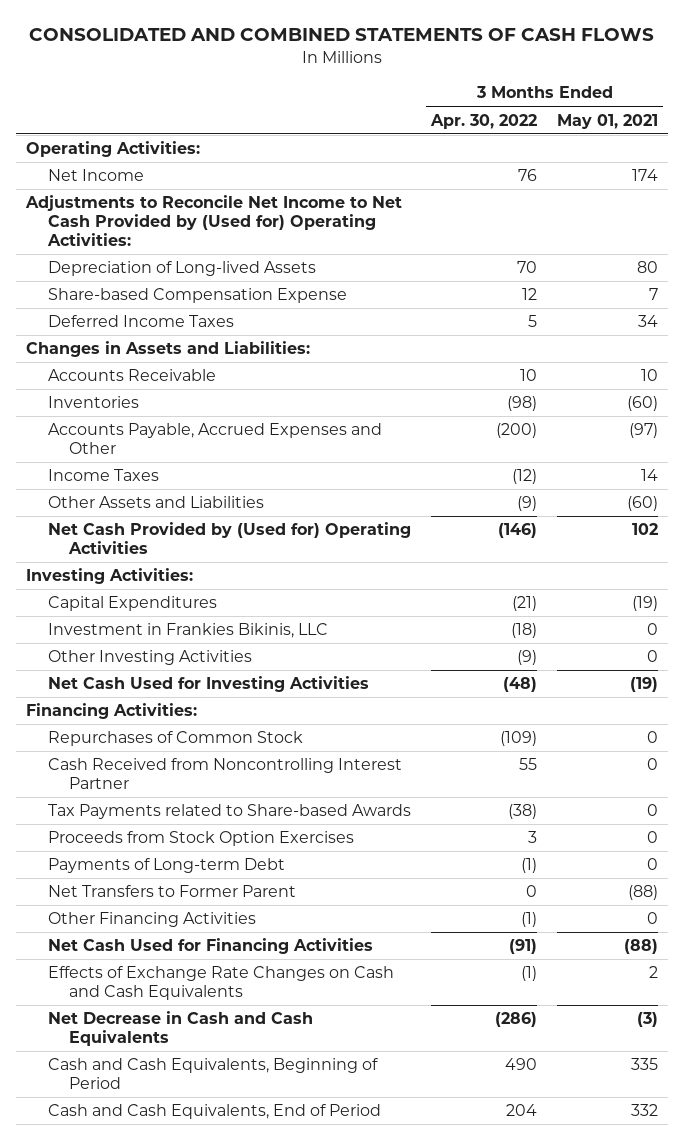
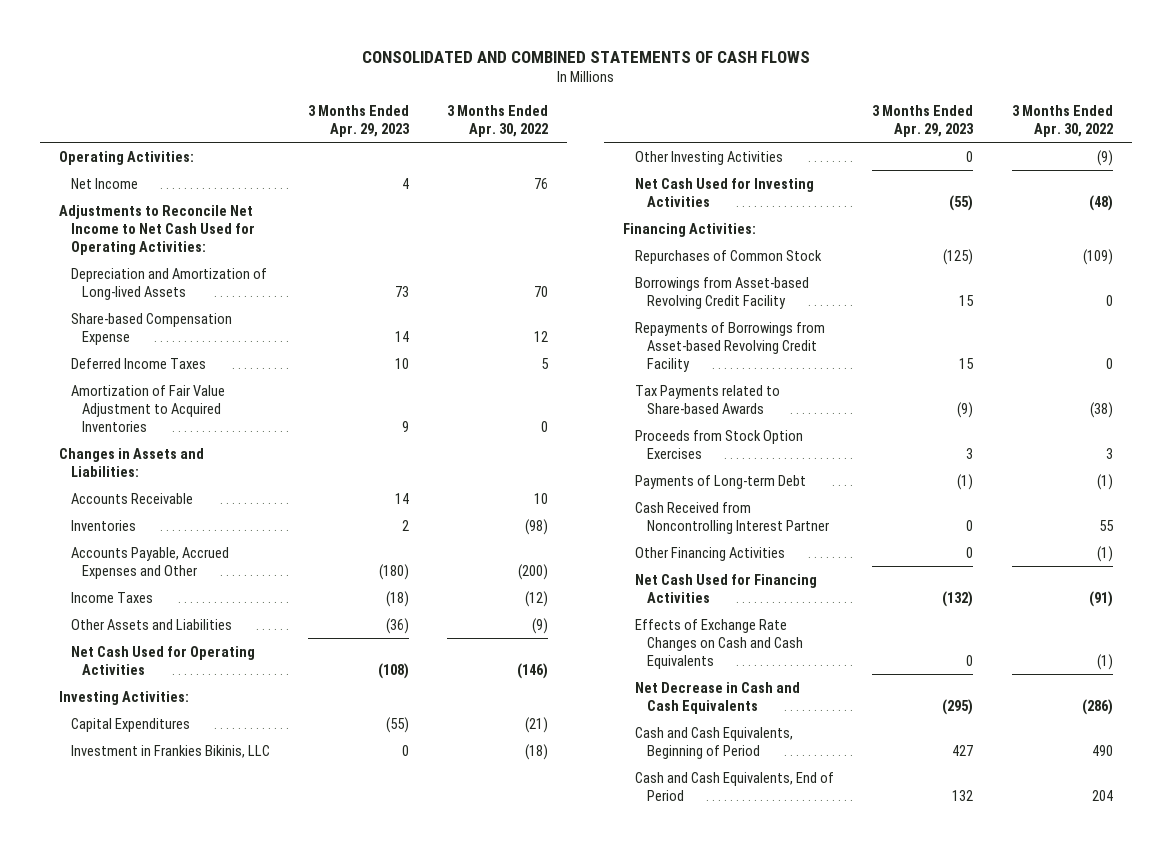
[557,113,659,129] May 01, 2021 -> none
none -> [308,104,411,137] 3 Months Ended Apr. 29, 2023
[25,195,403,247] Adjustments to Reconcile Net Income to Net Cash Provided by (Used for) Operating Activities: -> [59,204,255,255] Adjustments to Reconcile Net Income to Net Cash Used for Operating Activities:
[47,261,316,277] Depreciation of Long-lived Assets -> [70,267,267,300] Depreciation and Amortization of Long-lived Assets
none -> [70,384,225,432] Amortization of Fair Value Adjustment to Acquired Inventories
[47,522,411,555] Net Cash Provided by (Used for) Operating Activities -> [70,645,255,675] Net Cash Used for Operating Activities
none -> [635,276,810,309] Borrowings from Asset-based Revolving Credit Facility
none -> [635,321,826,372] Repayments of Borrowings from Asset-based Revolving Credit Facility
[47,885,296,898] Net Transfers to Former Parent -> none
[47,758,402,790] Cash Received from Noncontrolling Interest Partner -> [635,501,829,534] Cash Received from Noncontrolling Interest Partner

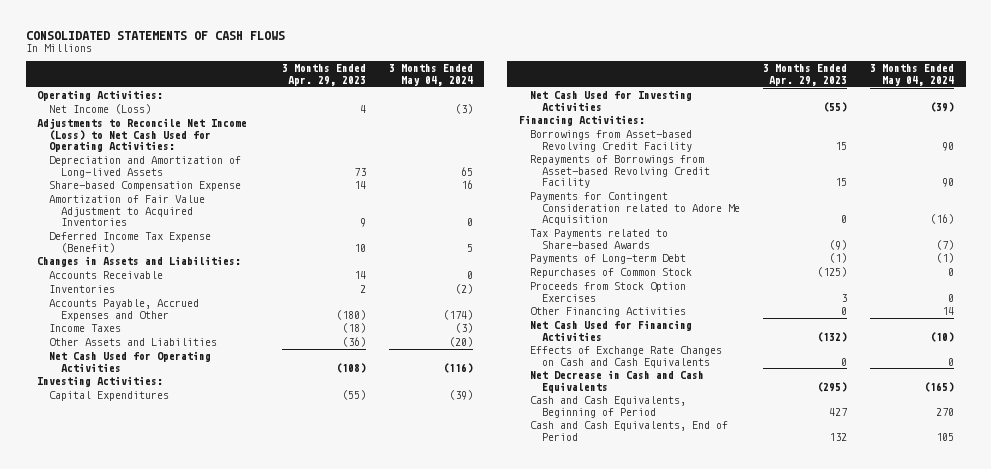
[361,50,810,63] CONSOLIDATED AND COMBINED STATEMENTS OF CASH FLOWS -> [25,30,285,40] CONSOLIDATED STATEMENTS OF CASH FLOWS
[447,104,549,137] 3 Months Ended Apr. 30, 2022 -> none
none -> [388,64,473,86] 3 Months Ended May 04, 2024
[70,177,138,189] Net Income -> [48,104,151,115] Net Income (Loss)
[59,204,255,255] Adjustments to Reconcile Net Income to Net Cash Used for Operating Activities: -> [37,118,248,152] Adjustments to Reconcile Net Income (Loss) to Net Cash Used for Operating Activities:
[70,357,206,369] Deferred Income Taxes -> none
none -> [48,232,211,253] Deferred Income Tax Expense (Benefit)
[70,744,270,758] Investment in Frankies Bikinis, LLC -> none
[635,150,784,165] Other Investing Activities -> none
none -> [530,192,741,225] Payments for Contingent Consideration related to Adore Me Acquisition
[635,501,829,534] Cash Received from Noncontrolling Interest Partner -> none
[635,249,823,264] Repurchases of Common Stock -> [530,268,693,279] Repurchases of Common Stock
[635,429,804,459] Proceeds from Stock Option Exercises -> [530,282,687,302] Proceeds from Stock Option Exercises

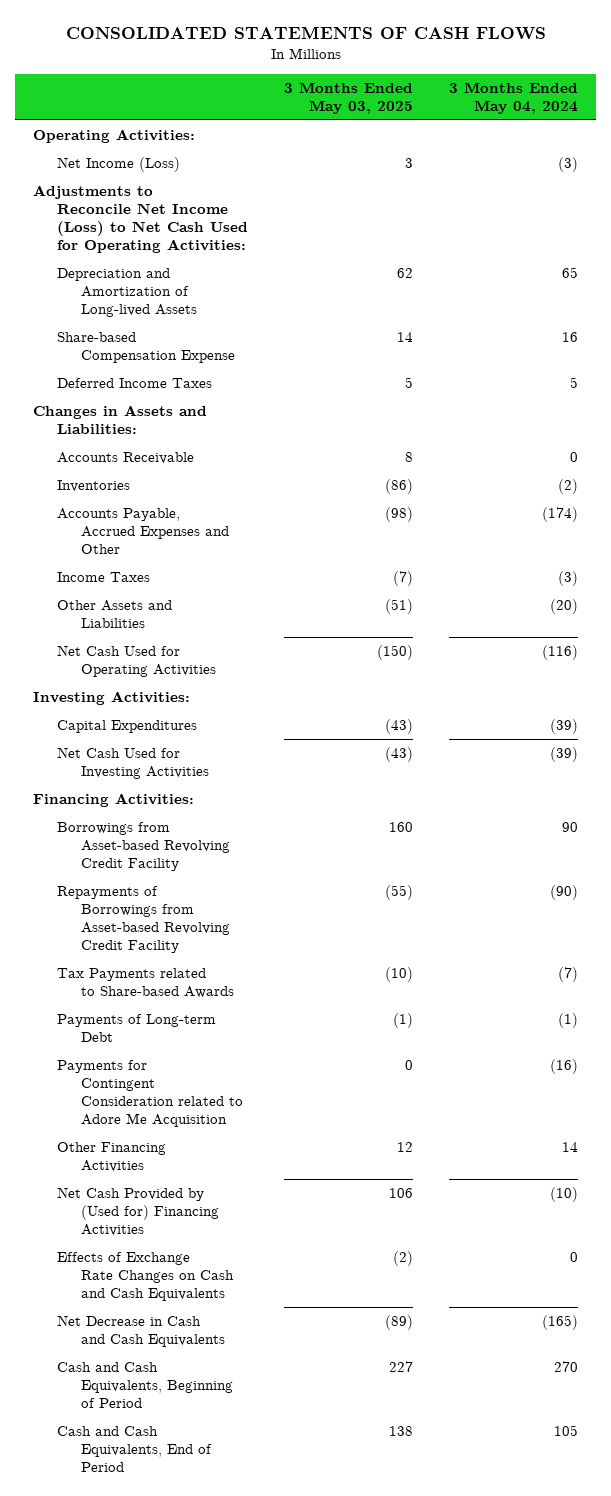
[281,64,366,86] 3 Months Ended Apr. 29, 2023 -> none
none -> [284,81,414,114] 3 Months Ended May 03, 2025
[48,195,205,226] Amortization of Fair Value Adjustment to Acquired Inventories -> none
[48,232,211,253] Deferred Income Tax Expense (Benefit) -> [56,378,212,389] Deferred Income Taxes
[942,177,955,187] 90 -> [550,885,579,901] (90)
[530,268,693,279] Repurchases of Common Stock -> none
[530,282,687,302] Proceeds from Stock Option Exercises -> none
[530,192,741,225] Payments for Contingent Consideration related to Adore Me Acquisition -> [56,1060,243,1128] Payments for Contingent Consideration related to Adore Me Acquisition
[530,320,693,341] Net Cash Used for Financing Activities -> [56,1187,219,1237] Net Cash Provided by (Used for) Financing Activities

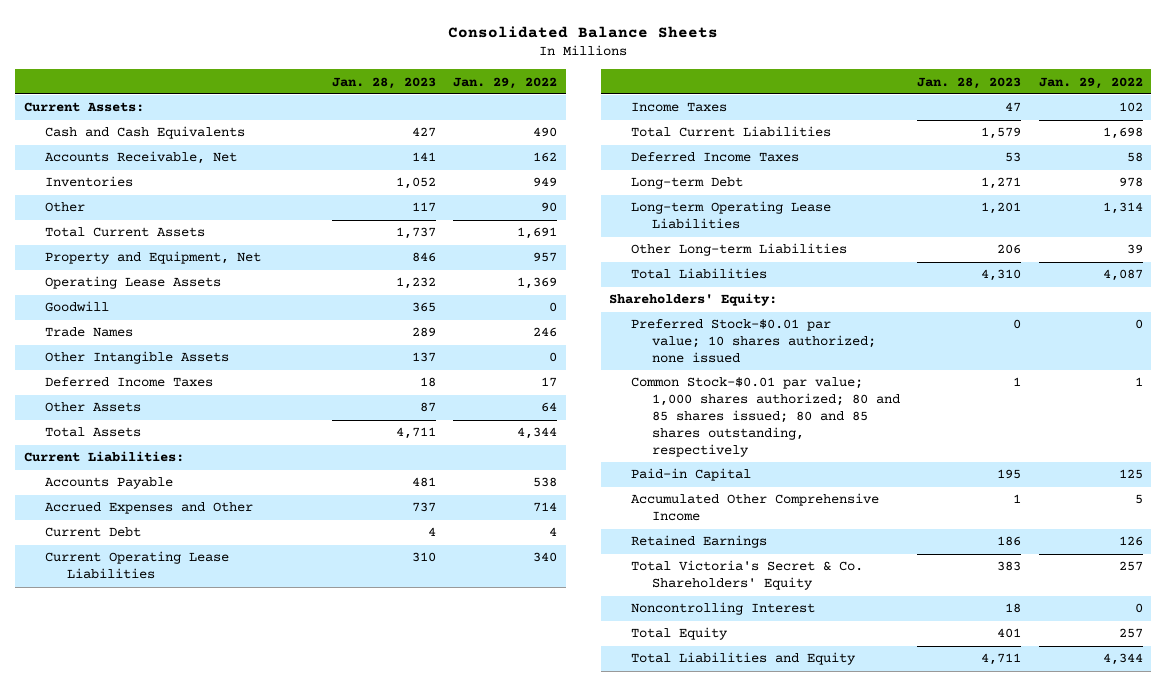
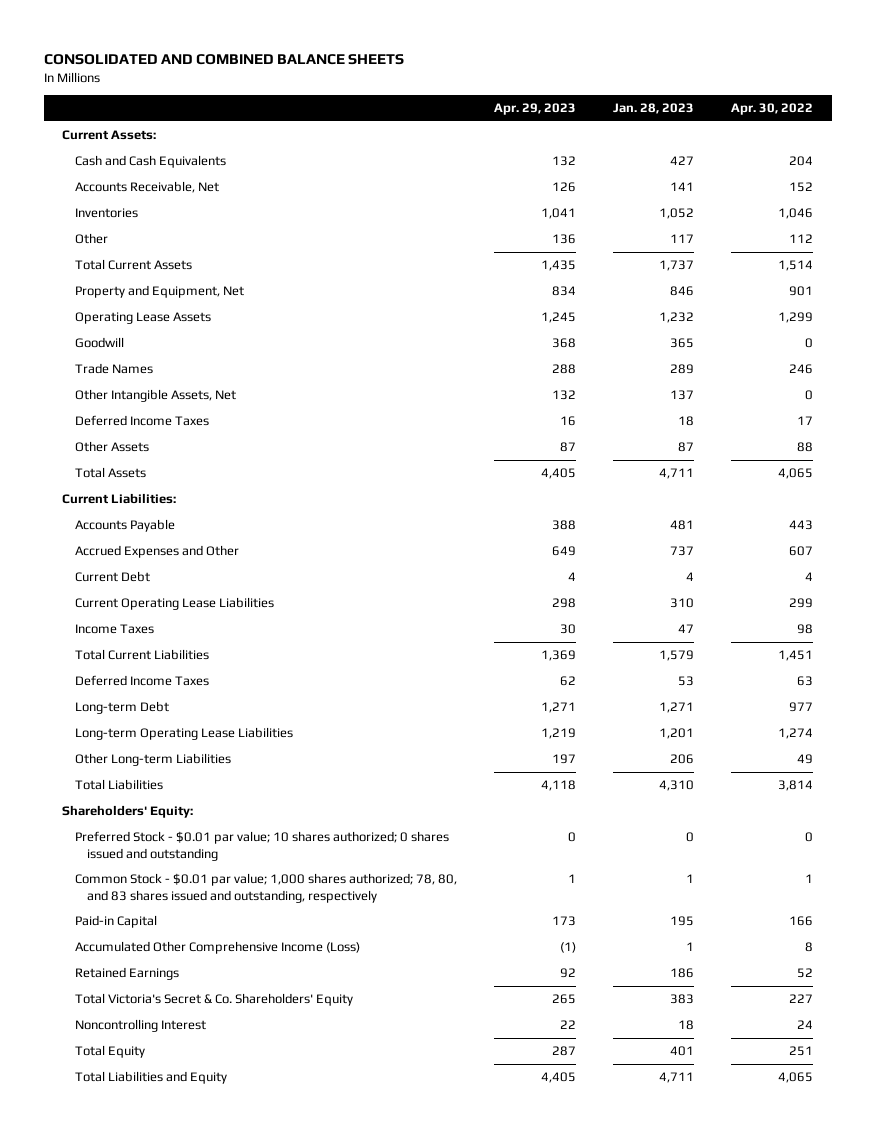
[448,25,719,38] Consolidated Balance Sheets -> [43,54,404,66] CONSOLIDATED AND COMBINED BALANCE SHEETS
[453,76,558,89] Jan. 29, 2022 -> none
none -> [493,103,576,116] Apr. 29, 2023
none -> [731,103,814,116] Apr. 30, 2022
[45,351,230,365] Other Intangible Assets -> [74,389,236,403] Other Intangible Assets, Net
[630,319,877,364] Preferred Stock-$0.01 par value; 10 shares authorized; none issued -> [74,831,449,861] Preferred Stock - $0.01 par value; 10 shares authorized; 0 shares issued and outstanding
[630,377,901,457] Common Stock-$0.01 par value; 1,000 shares authorized; 80 and 85 shares issued; 80 and 85 shares outstanding, respectively -> [74,873,457,903] Common Stock - $0.01 par value; 1,000 shares authorized; 78, 80, and 83 shares issued and outstanding, respectively
[630,493,879,522] Accumulated Other Comprehensive Income -> [74,941,360,955] Accumulated Other Comprehensive Income (Loss)

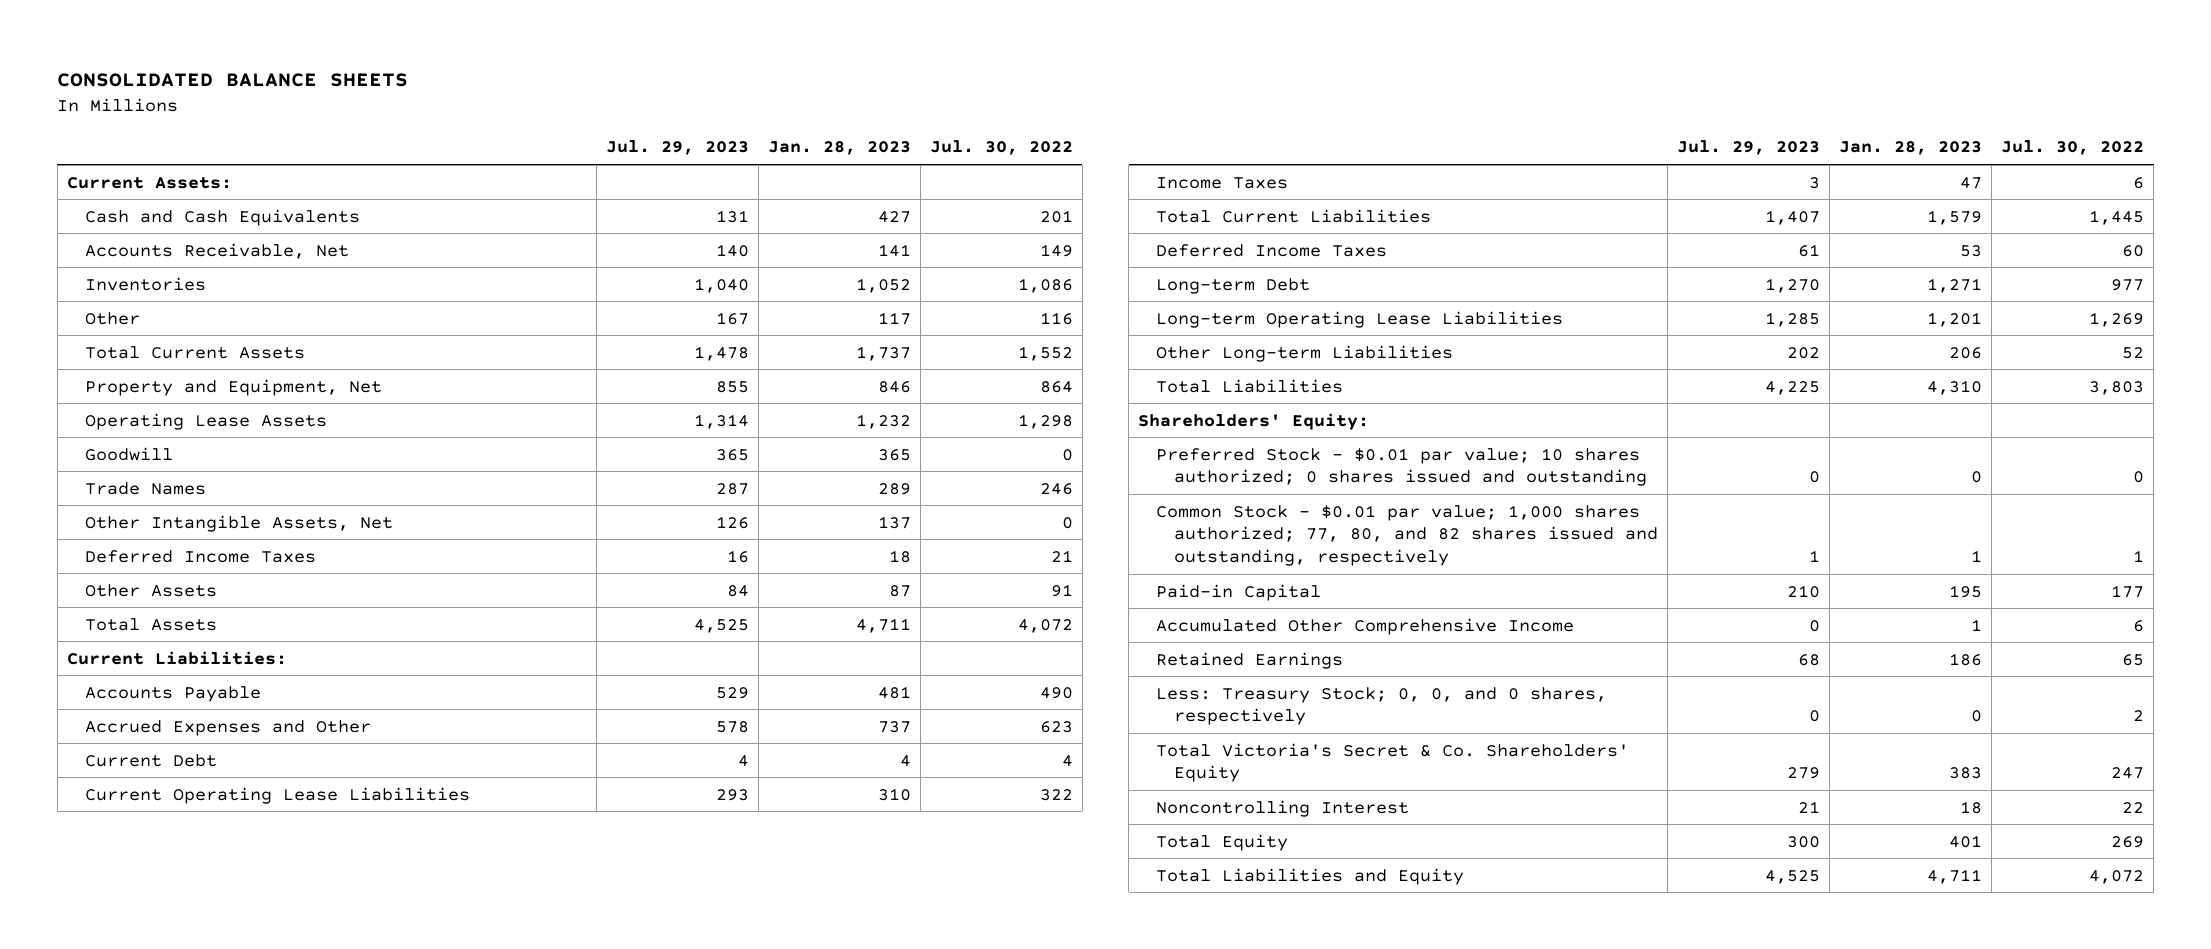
[43,54,404,66] CONSOLIDATED AND COMBINED BALANCE SHEETS -> [57,73,409,88] CONSOLIDATED BALANCE SHEETS
[493,103,576,116] Apr. 29, 2023 -> none
[731,103,814,116] Apr. 30, 2022 -> none
none -> [605,140,749,156] Jul. 29, 2023
none -> [929,140,1073,156] Jul. 30, 2022
[74,873,457,903] Common Stock - $0.01 par value; 1,000 shares authorized; 78, 80, and 83 shares issued and outstanding, respectively -> [1156,504,1659,567] Common Stock - $0.01 par value; 1,000 shares authorized; 77, 80, and 82 shares issued and outstanding, respectively
[74,941,360,955] Accumulated Other Comprehensive Income (Loss) -> [1156,617,1575,635] Accumulated Other Comprehensive Income
none -> [1156,686,1608,726] Less: Treasury Stock; 0, 0, and 0 shares, respectively

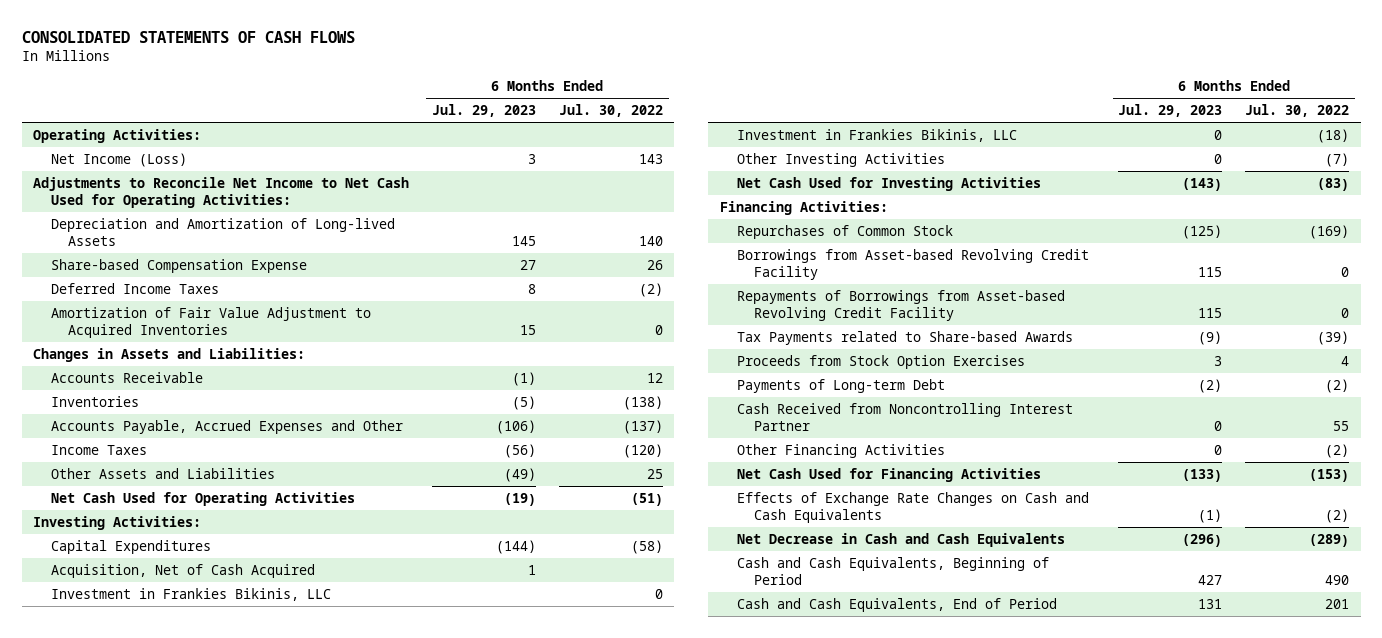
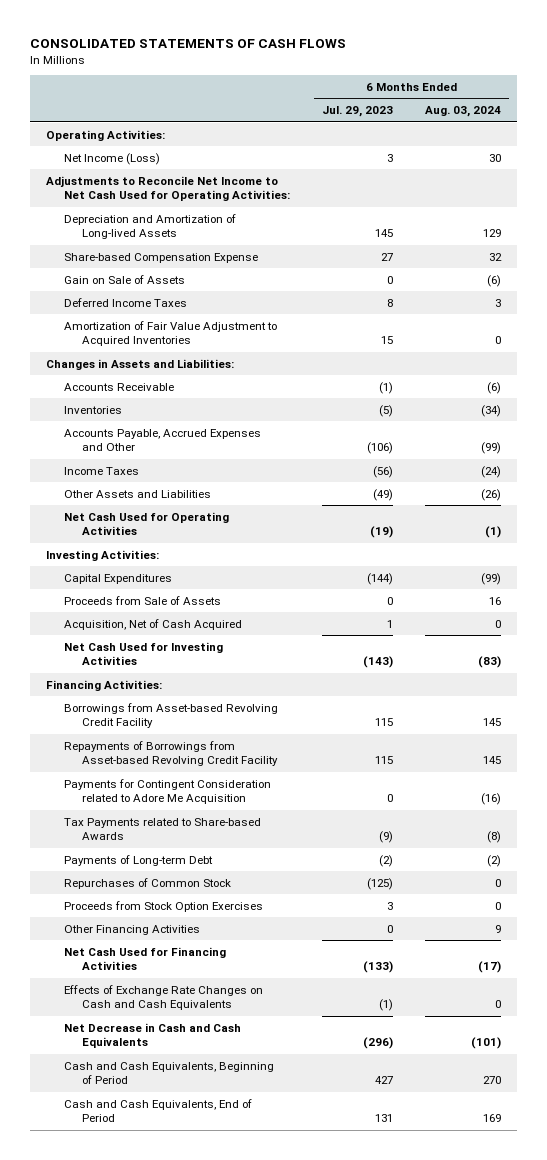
[558,104,663,118] Jul. 30, 2022 -> none
none -> [425,106,502,118] Aug. 03, 2024
none -> [63,274,185,284] Gain on Sale of Assets
none -> [63,595,221,605] Proceeds from Sale of Assets
[50,587,331,601] Investment in Frankies Bikinis, LLC -> none
[736,128,1017,142] Investment in Frankies Bikinis, LLC -> none
[736,152,945,167] Other Investing Activities -> none
none -> [63,778,271,805] Payments for Contingent Consideration related to Adore Me Acquisition
[736,402,1073,432] Cash Received from Noncontrolling Interest Partner -> none
[736,224,953,239] Repurchases of Common Stock -> [63,877,231,889] Repurchases of Common Stock
[736,354,1025,369] Proceeds from Stock Option Exercises -> [63,900,263,912] Proceeds from Stock Option Exercises

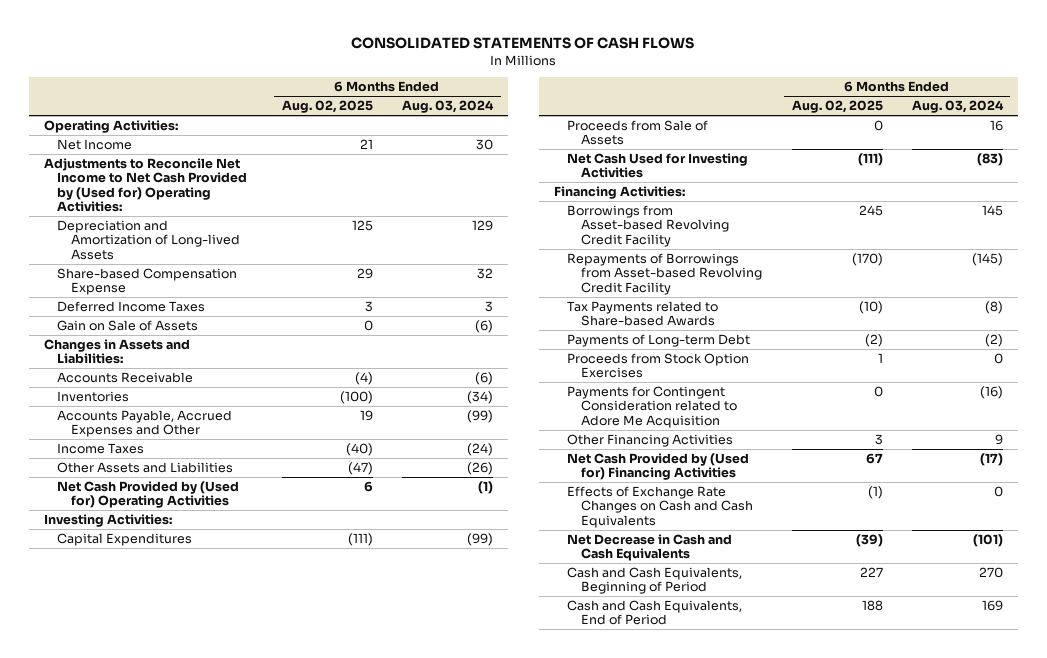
[322,106,394,118] Jul. 29, 2023 -> none
none -> [281,100,373,114] Aug. 02, 2025
[63,152,160,165] Net Income (Loss) -> [57,139,133,151] Net Income
[46,175,290,202] Adjustments to Reconcile Net Income to Net Cash Used for Operating Activities: -> [43,158,248,213] Adjustments to Reconcile Net Income to Net Cash Provided by (Used for) Operating Activities:
[63,320,277,347] Amortization of Fair Value Adjustment to Acquired Inventories -> none
[63,274,185,284] Gain on Sale of Assets -> [57,320,199,332] Gain on Sale of Assets
[63,511,229,536] Net Cash Used for Operating Activities -> [57,481,240,509] Net Cash Provided by (Used for) Operating Activities
[63,618,242,630] Acquisition, Net of Cash Acquired -> none
[483,756,502,765] 145 -> [972,253,1004,267] (145)
[63,877,231,889] Repurchases of Common Stock -> none
[63,778,271,805] Payments for Contingent Consideration related to Adore Me Acquisition -> [567,386,737,428] Payments for Contingent Consideration related to Adore Me Acquisition
[63,946,226,971] Net Cash Used for Financing Activities -> [567,453,750,481] Net Cash Provided by (Used for) Financing Activities

